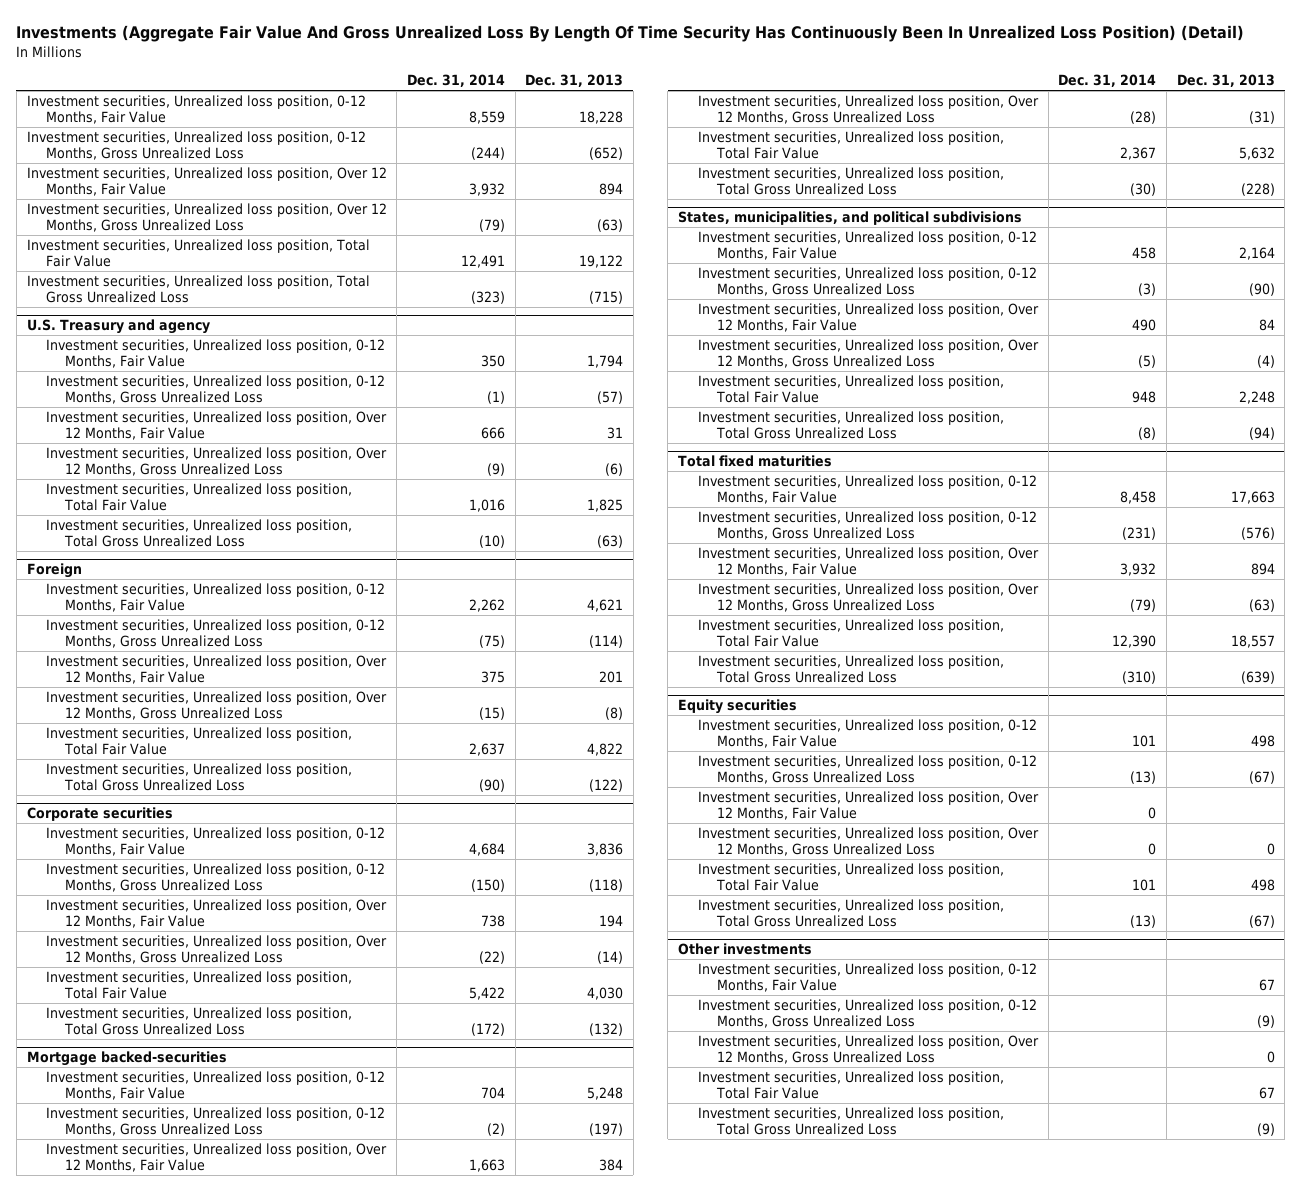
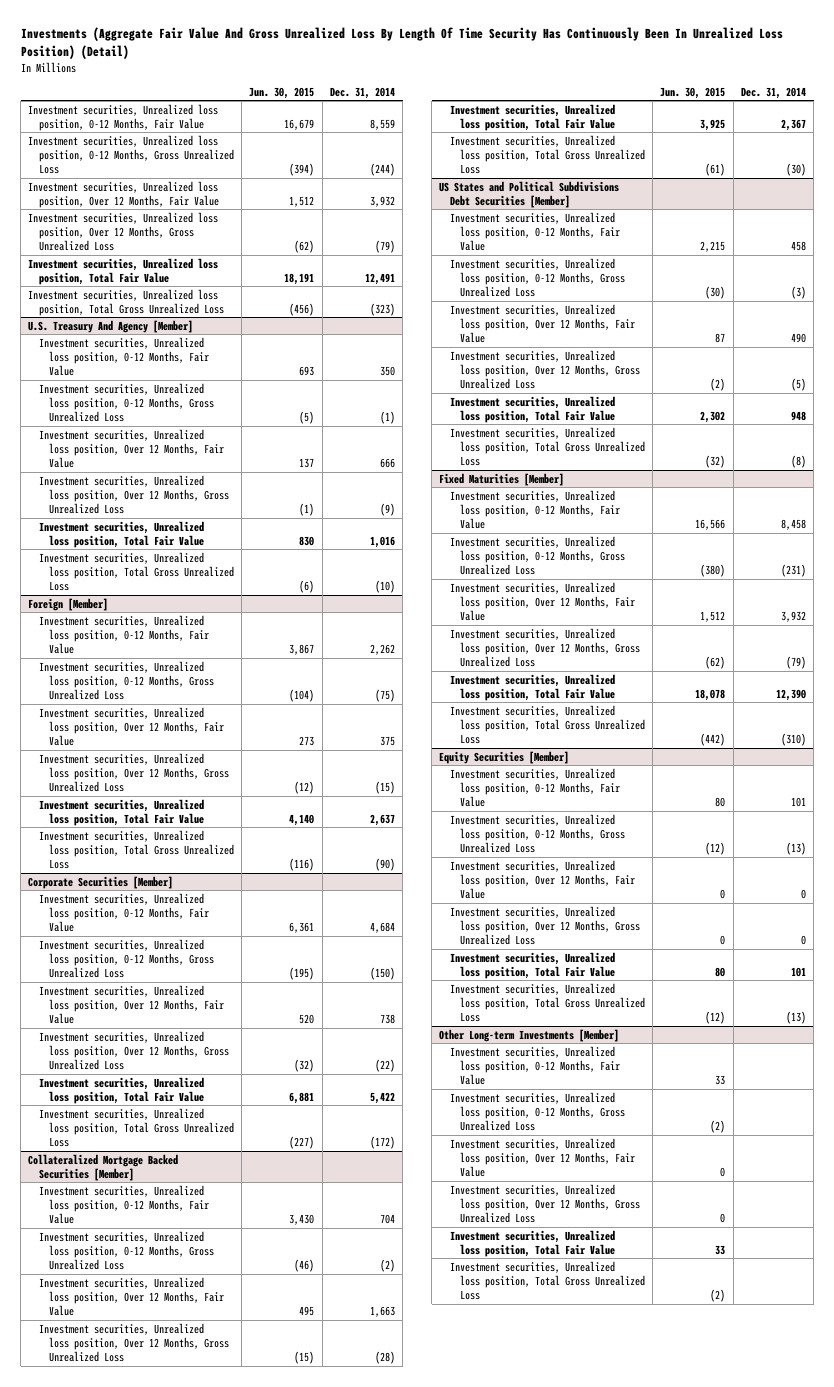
[525,74,624,88] Dec. 31, 2013 -> none
none -> [249,86,315,99] Jun. 30, 2015
[26,318,210,334] U.S. Treasury and agency -> [28,319,194,333] U.S. Treasury And Agency [Member]
[26,562,82,578] Foreign -> [28,597,109,611] Foreign [Member]
[26,806,173,821] Corporate securities -> [28,875,174,889] Corporate Securities [Member]
[26,1050,227,1066] Mortgage backed-securities -> [28,1153,179,1181] Collateralized Mortgage Backed Securities [Member]
[678,210,1023,225] States, municipalities, and political subdivisions -> [439,180,620,208] US States and Political Subdivisions Debt Securities [Member]
[678,454,833,467] Total fixed maturities -> [439,472,565,486] Fixed Maturities [Member]
[678,698,798,714] Equity securities -> [439,750,570,764] Equity Securities [Member]
[678,942,813,955] Other investments -> [439,1028,620,1042] Other Long-term Investments [Member]
none -> [449,1137,635,1178] Investment securities, Unrealized loss position, Over 12 Months, Fair Value

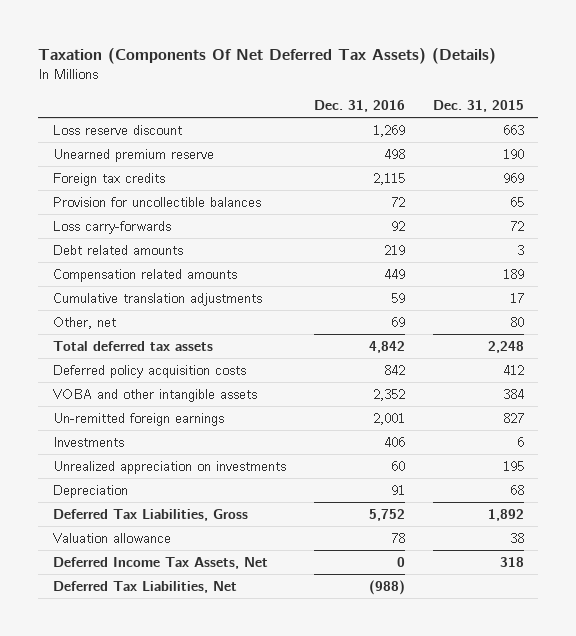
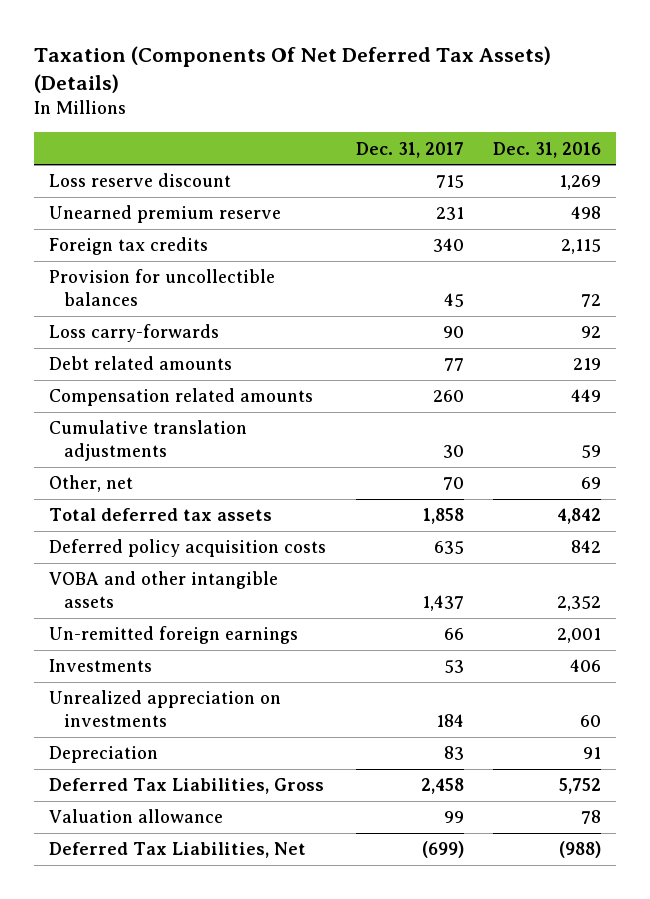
[432,100,524,113] Dec. 31, 2015 -> none
none -> [355,141,464,158] Dec. 31, 2017
[52,556,268,569] Deferred Income Tax Assets, Net -> none

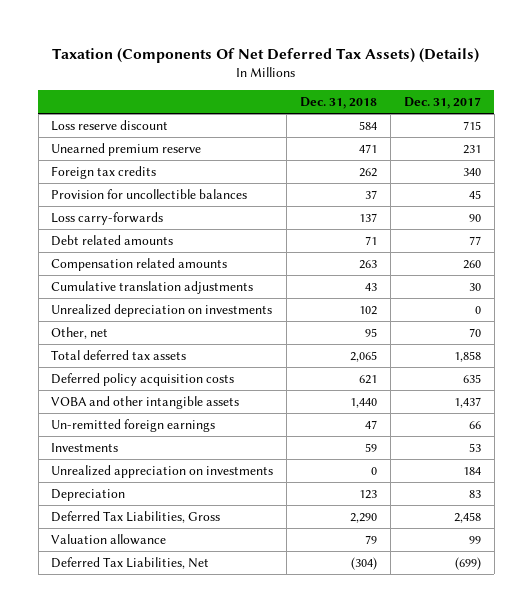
[493,141,602,158] Dec. 31, 2016 -> none
none -> [300,97,378,110] Dec. 31, 2018
none -> [51,303,273,317] Unrealized depreciation on investments

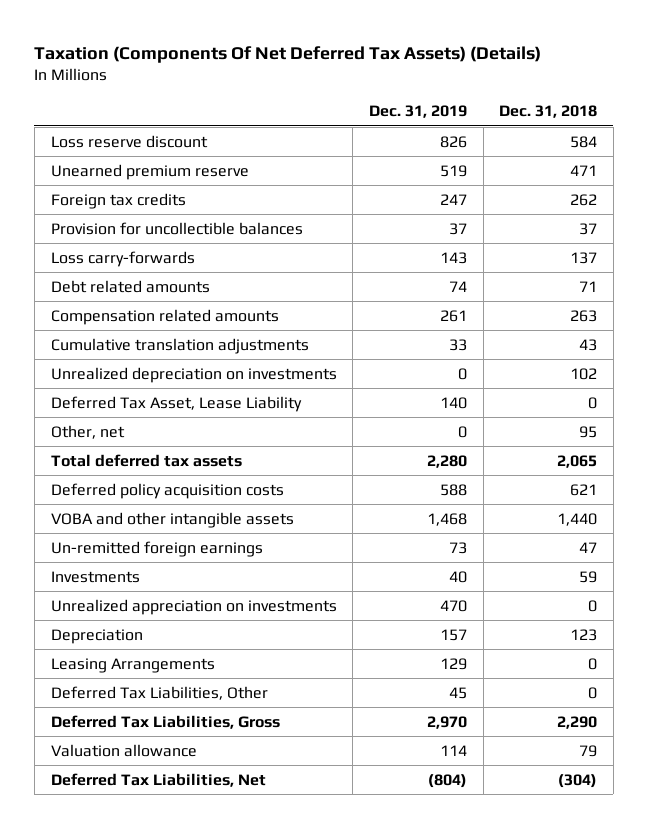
[403,97,481,110] Dec. 31, 2017 -> none
none -> [368,105,467,119] Dec. 31, 2019
none -> [50,395,302,412] Deferred Tax Asset, Lease Liability
none -> [50,657,215,673] Leasing Arrangements
none -> [50,685,268,700] Deferred Tax Liabilities, Other

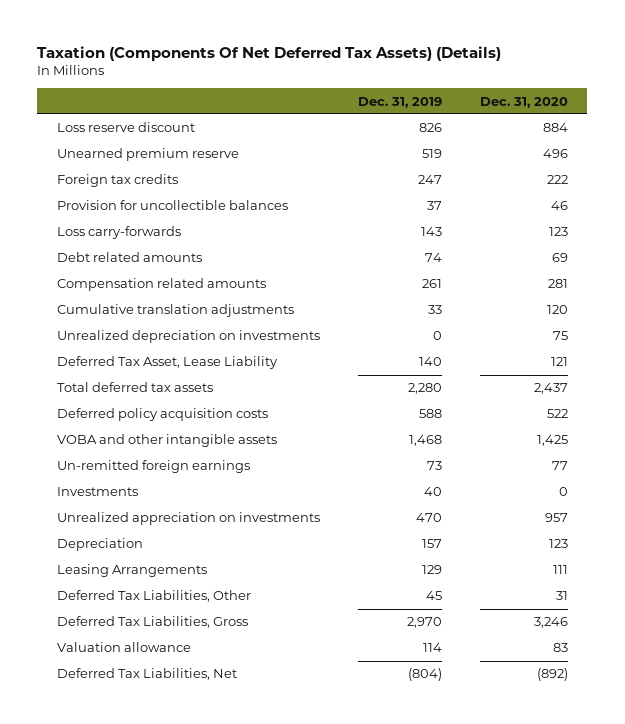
[499,105,598,119] Dec. 31, 2018 -> none
none -> [480,96,569,108] Dec. 31, 2020
[50,424,125,439] Other, net -> none

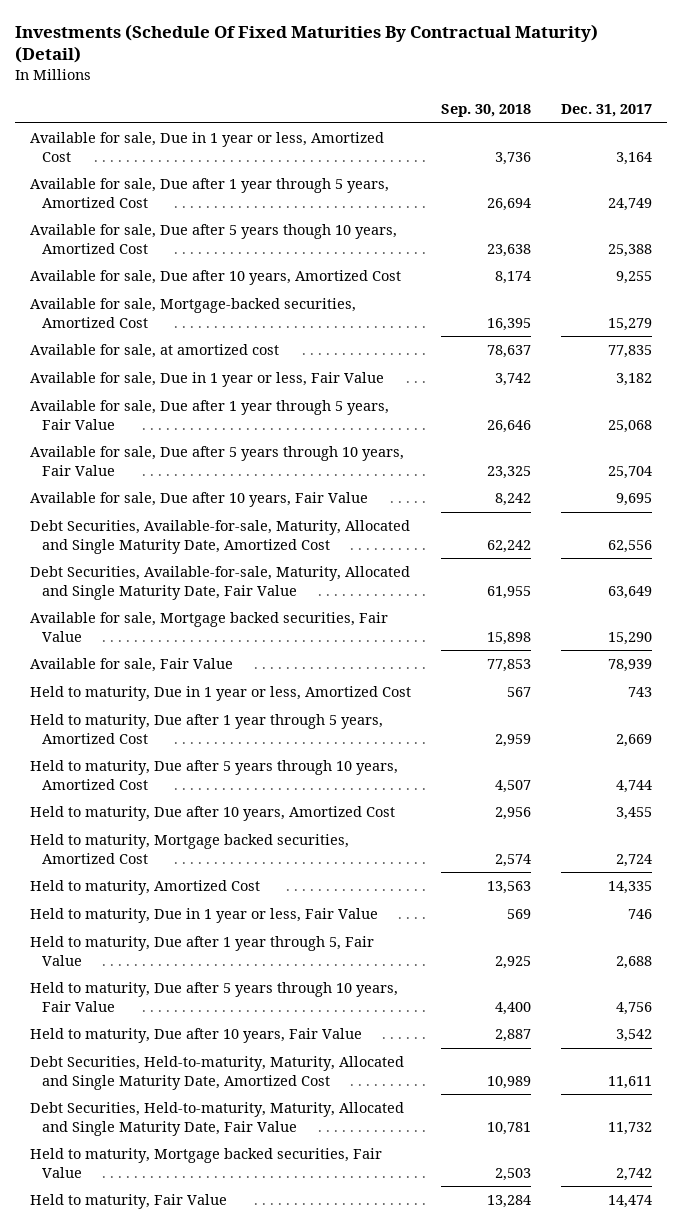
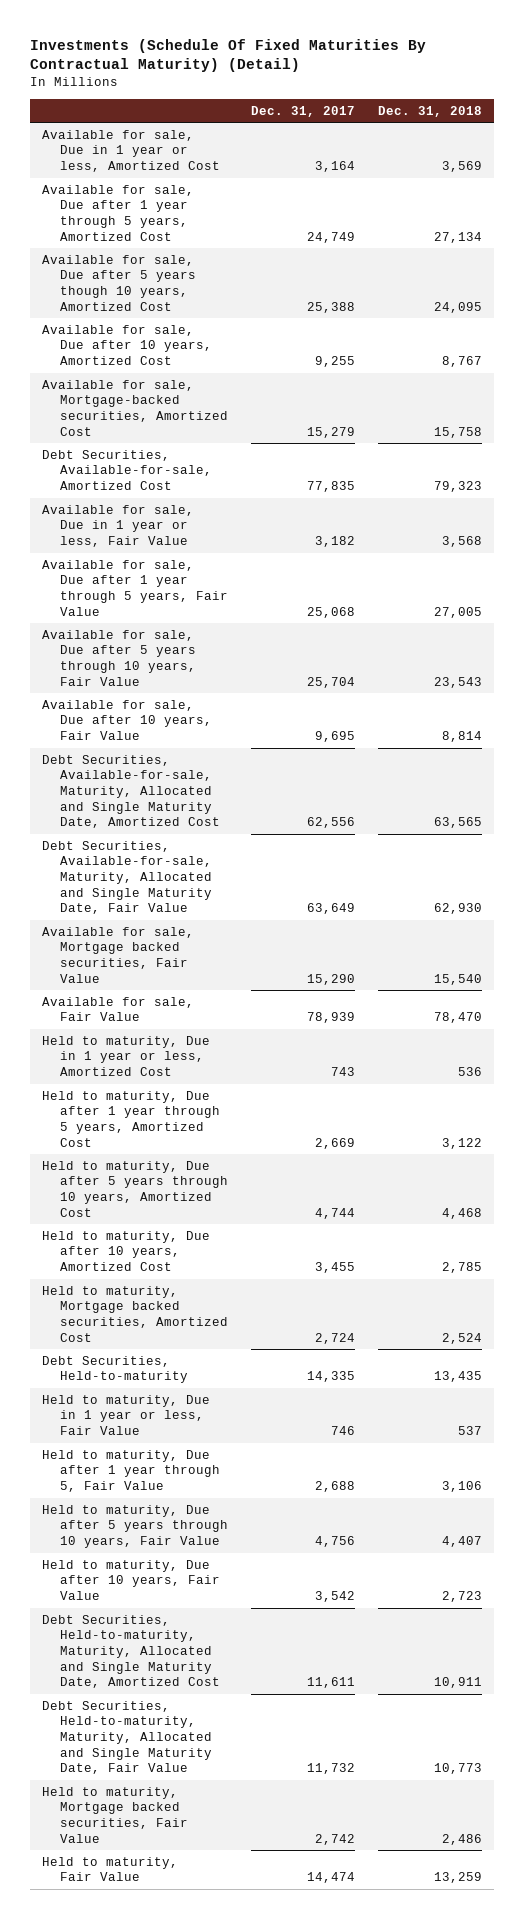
[440,104,531,118] Sep. 30, 2018 -> none
none -> [378,105,483,117] Dec. 31, 2018
[29,344,279,359] Available for sale, at amortized cost -> [41,449,212,490] Debt Securities, Available-for-sale, Amortized Cost
[29,880,260,896] Held to maturity, Amortized Cost -> [41,1355,188,1384] Debt Securities, Held-to-maturity

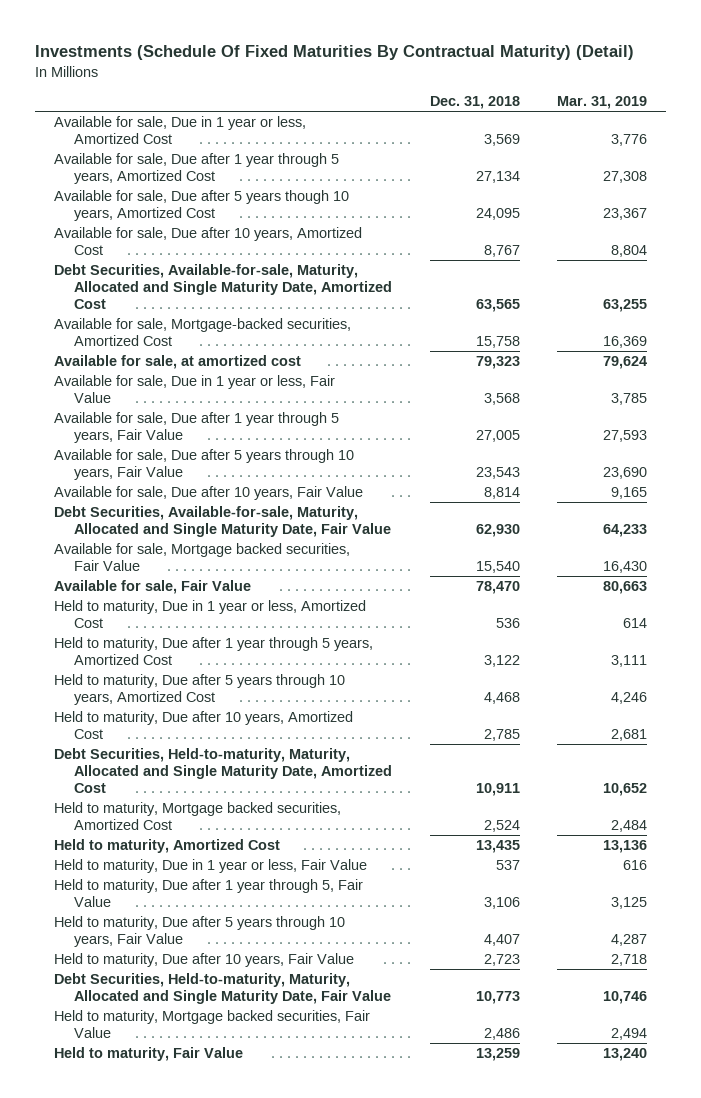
[250,105,355,117] Dec. 31, 2017 -> none
none -> [557,96,648,110] Mar. 31, 2019
[41,754,220,829] Debt Securities, Available-for-sale, Maturity, Allocated and Single Maturity Date, Amortized Cost -> [53,264,393,309] Debt Securities, Available-for-sale, Maturity, Allocated and Single Maturity Date, Amortized Cost
[41,449,212,490] Debt Securities, Available-for-sale, Amortized Cost -> [53,355,301,370] Available for sale, at amortized cost
[41,1614,220,1689] Debt Securities, Held-to-maturity, Maturity, Allocated and Single Maturity Date, Amortized Cost -> [53,748,393,793] Debt Securities, Held-to-maturity, Maturity, Allocated and Single Maturity Date, Amortized Cost
[41,1355,188,1384] Debt Securities, Held-to-maturity -> [53,839,280,854] Held to maturity, Amortized Cost

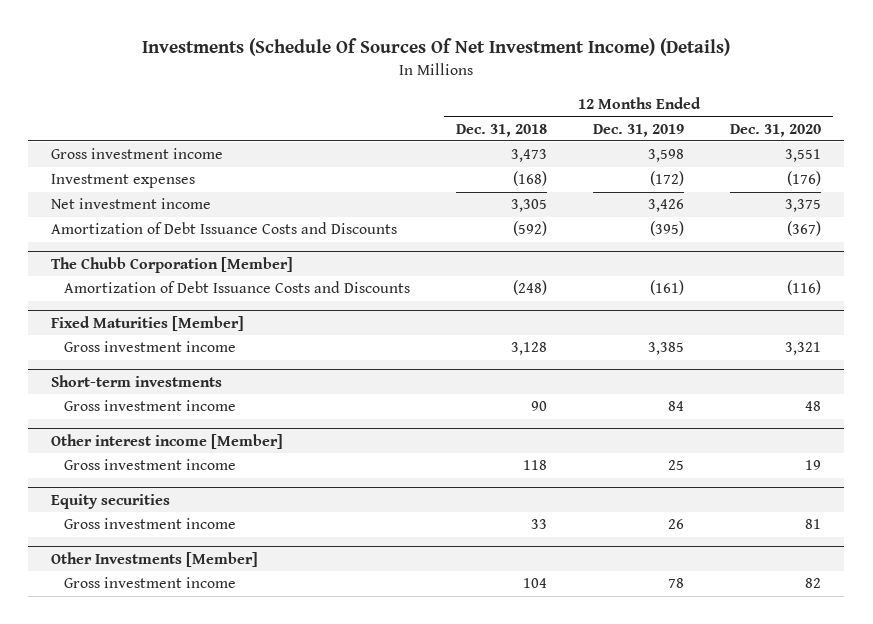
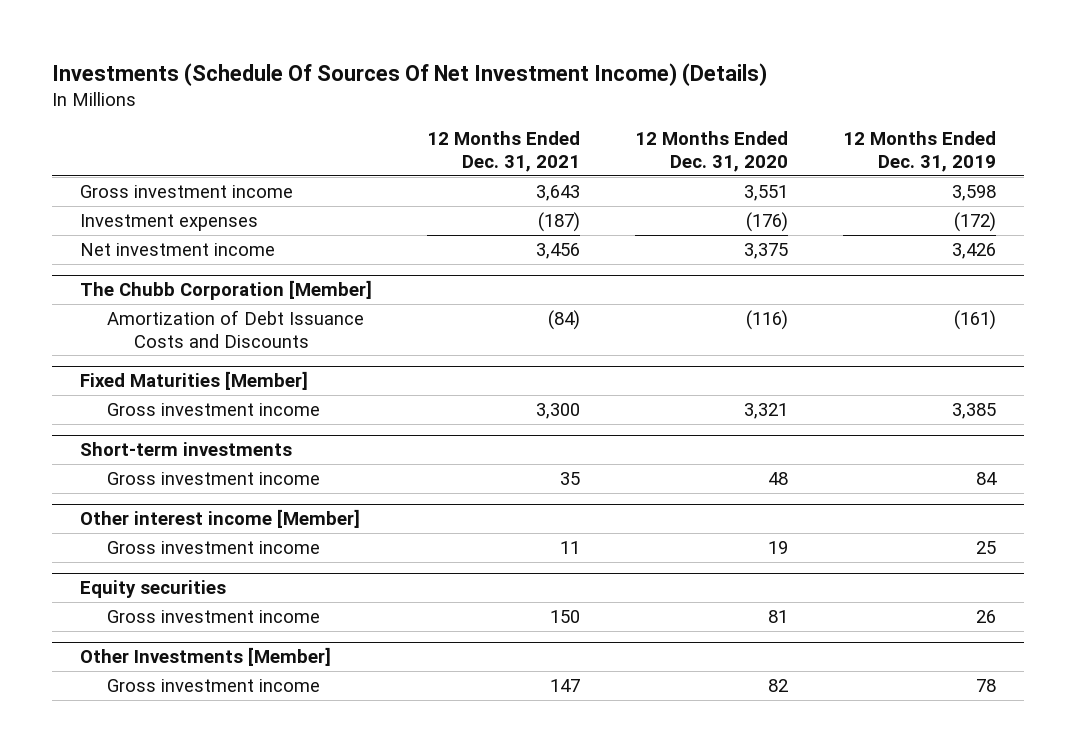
[455,123,547,137] Dec. 31, 2018 -> none
none -> [427,131,581,173] 12 Months Ended Dec. 31, 2021
[51,222,398,235] Amortization of Debt Issuance Costs and Discounts -> none

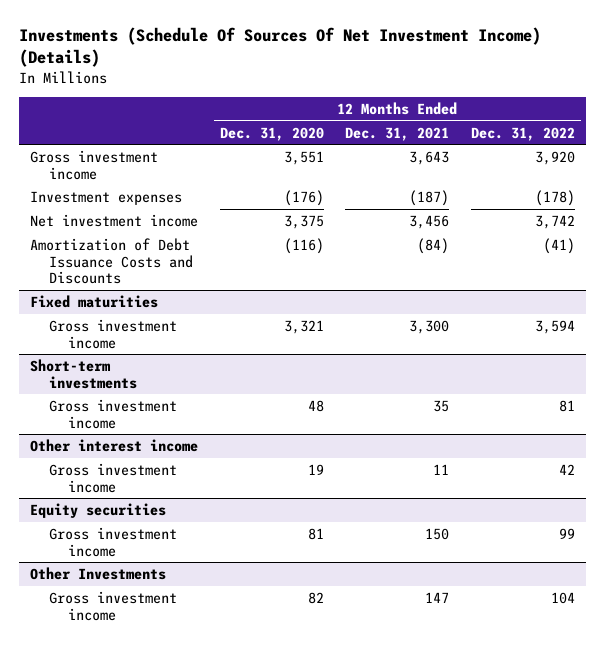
[843,131,997,173] 12 Months Ended Dec. 31, 2019 -> none
none -> [471,126,576,141] Dec. 31, 2022
[79,280,372,301] The Chubb Corporation [Member] -> none
[79,371,308,391] Fixed Maturities [Member] -> [29,294,158,308] Fixed maturities
[79,509,360,529] Other interest income [Member] -> [29,438,198,452] Other interest income
[79,647,331,667] Other Investments [Member] -> [29,566,166,580] Other Investments

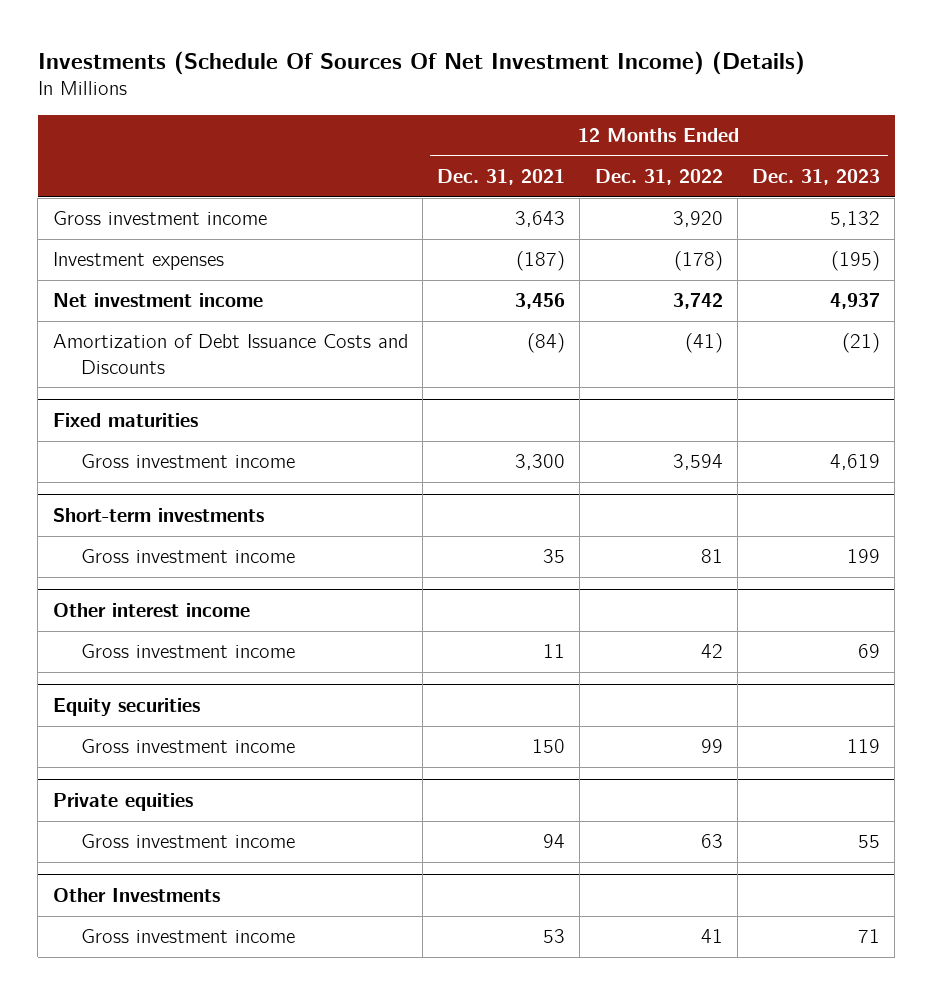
[219,126,324,141] Dec. 31, 2020 -> none
none -> [752,168,881,185] Dec. 31, 2023
none -> [52,793,193,812] Private equities
none -> [81,834,296,849] Gross investment income
[425,591,450,603] 147 -> [543,929,566,944] 53
[551,591,576,604] 104 -> [700,929,723,944] 41

